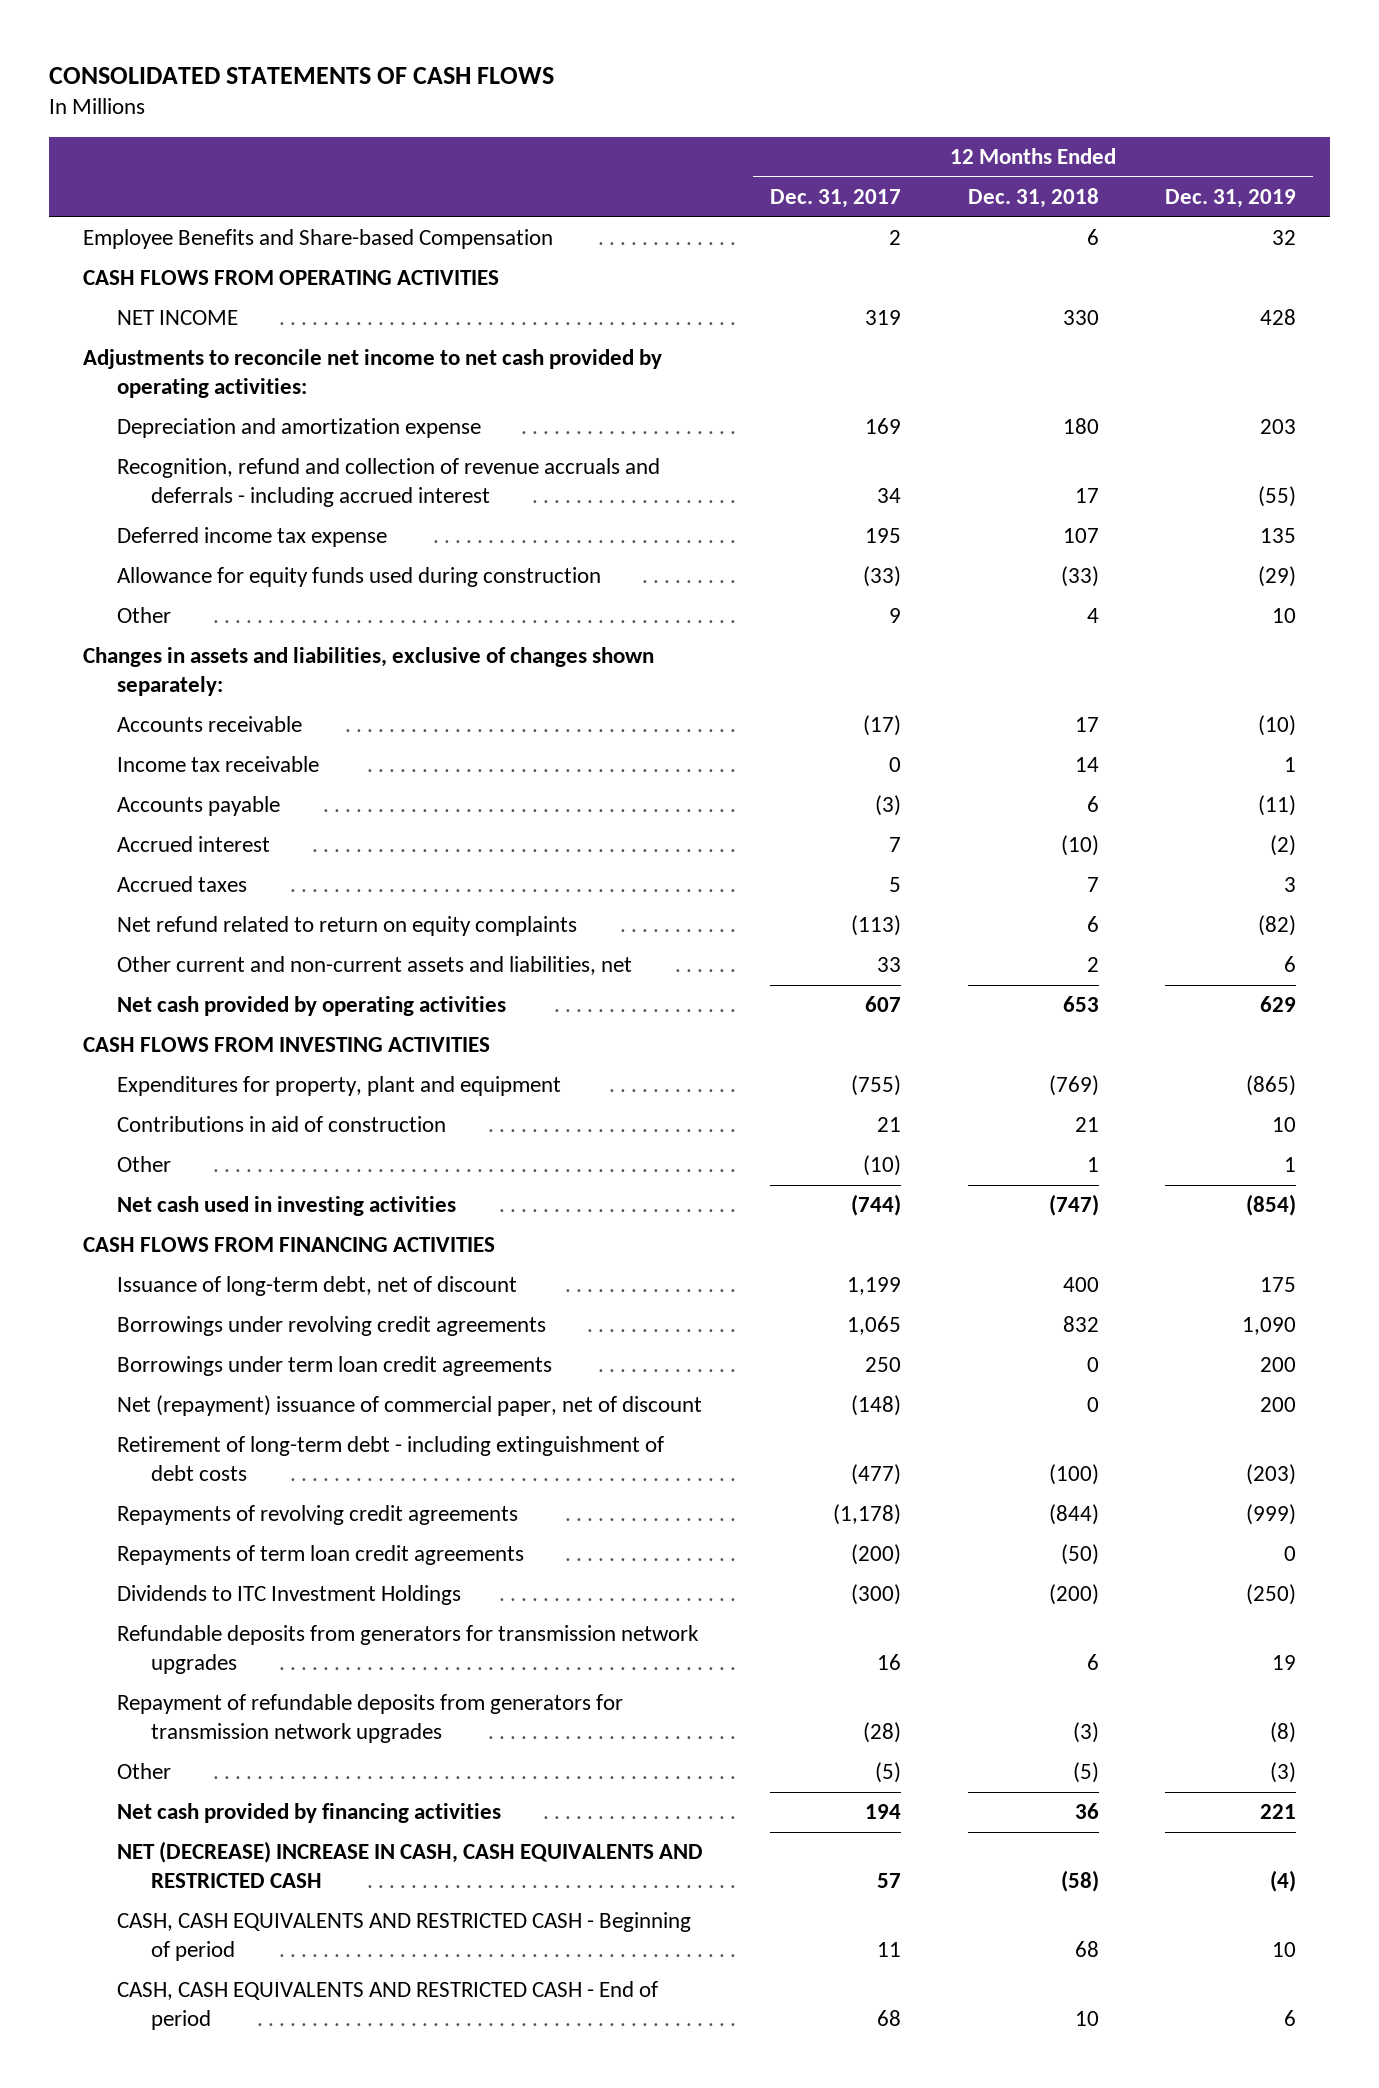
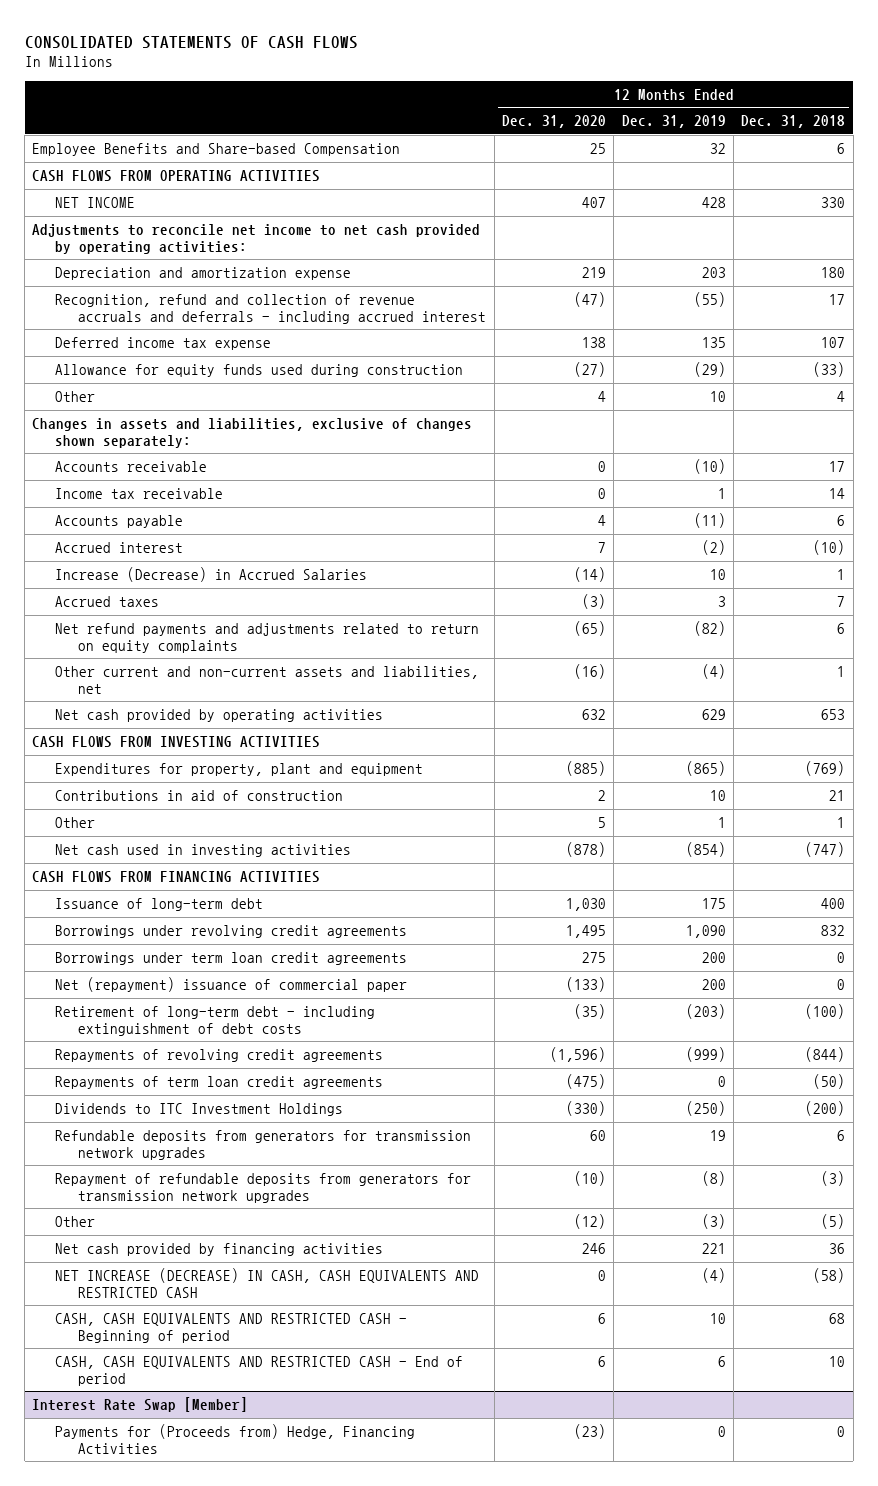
[769,188,901,208] Dec. 31, 2017 -> none
none -> [502,115,607,129] Dec. 31, 2020
none -> [55,566,368,582] Increase (Decrease) in Accrued Salaries
[116,916,577,937] Net refund related to return on equity complaints -> [55,622,480,653] Net refund payments and adjustments related to return on equity complaints
[1086,957,1099,973] 2 -> [837,665,846,677] 1
[1284,956,1297,973] 6 -> [701,663,726,679] (4)
[116,1276,517,1297] Issuance of long-term debt, net of discount -> [55,897,264,911] Issuance of long-term debt
[116,1395,702,1417] Net (repayment) issuance of commercial paper, net of discount -> [55,976,408,992] Net (repayment) issuance of commercial paper
[116,1841,703,1889] NET (DECREASE) INCREASE IN CASH, CASH EQUIVALENTS AND RESTRICTED CASH -> [55,1267,480,1298] NET INCREASE (DECREASE) IN CASH, CASH EQUIVALENTS AND RESTRICTED CASH
none -> [32,1396,249,1412] Interest Rate Swap [Member]
none -> [55,1423,416,1454] Payments for (Proceeds from) Hedge, Financing Activities

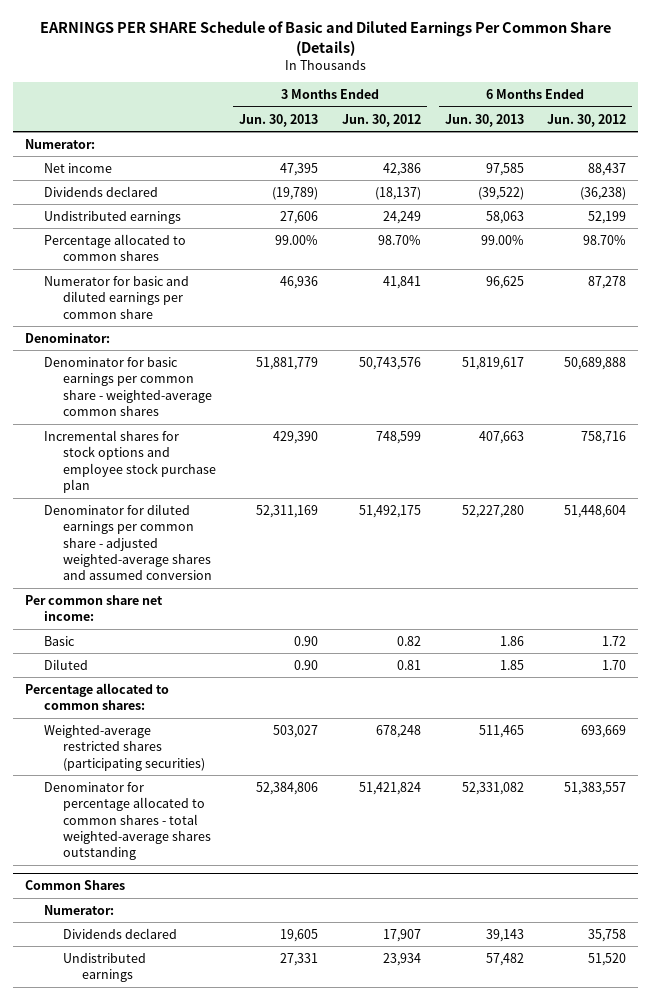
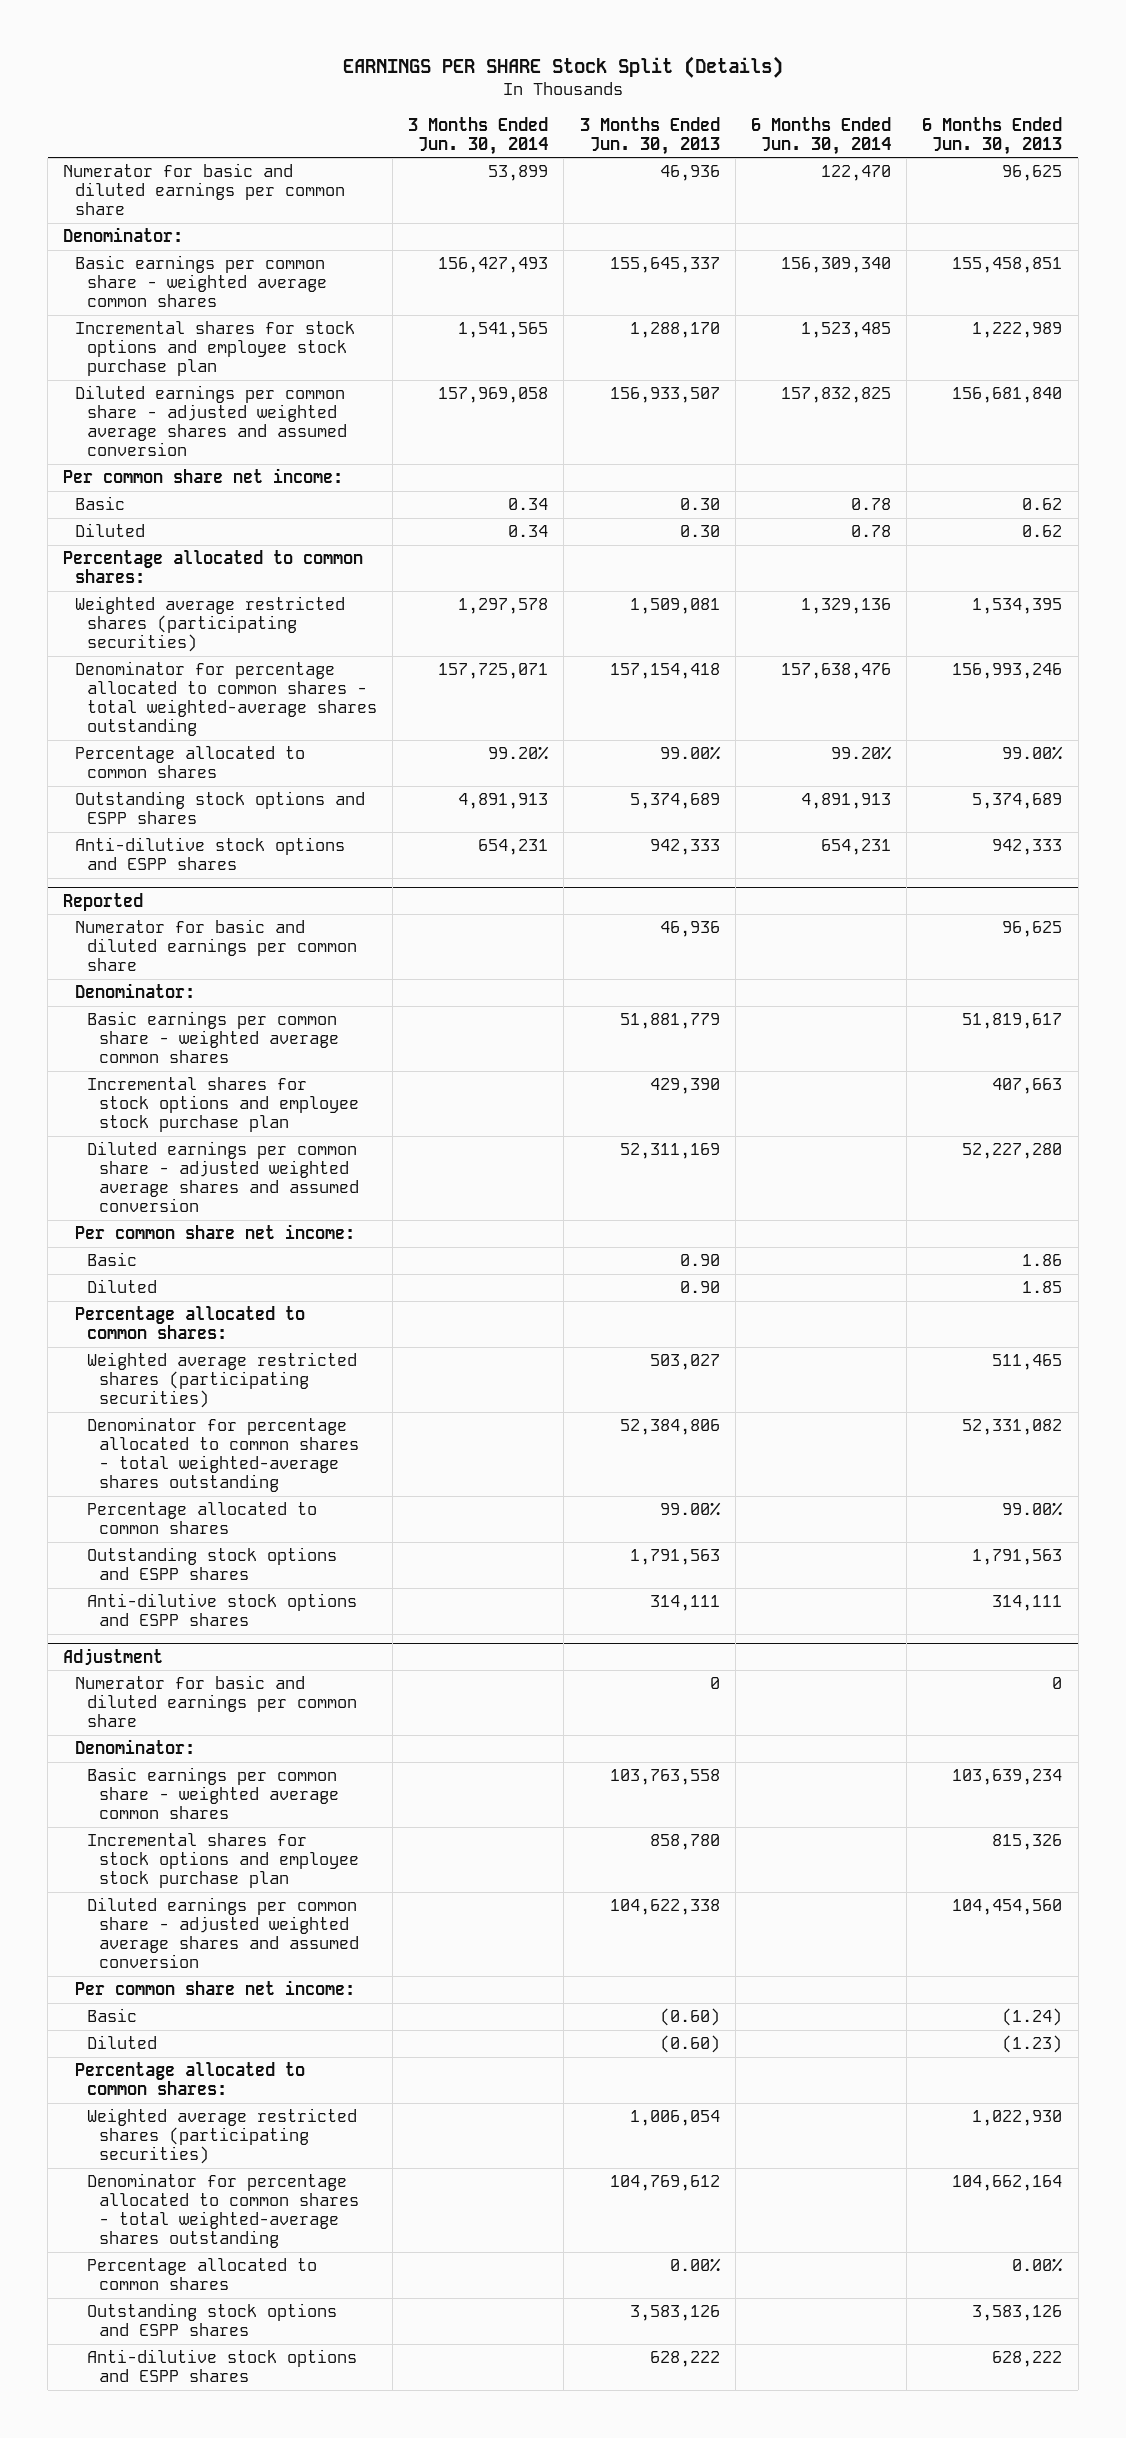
[39,21,611,56] EARNINGS PER SHARE Schedule of Basic and Diluted Earnings Per Common Share (Details) -> [342,56,783,79] EARNINGS PER SHARE Stock Split (Details)
[342,113,422,127] Jun. 30, 2012 -> none
[547,113,627,127] Jun. 30, 2012 -> none
none -> [408,116,549,155] 3 Months Ended Jun. 30, 2014
none -> [751,116,892,155] 6 Months Ended Jun. 30, 2014
[25,138,96,149] Numerator: -> none
[43,162,112,173] Net income -> none
[43,185,158,197] Dividends declared -> none
[43,210,181,224] Undistributed earnings -> none
none -> [63,163,346,216] Numerator for basic and diluted earnings per common share
none -> [63,227,184,243] Denominator:
none -> [75,255,327,308] Basic earnings per common share - weighted average common shares
none -> [75,321,356,377] Incremental shares for stock options and employee stock purchase plan
none -> [75,385,347,457] Diluted earnings per common share - adjusted weighted average shares and assumed conversion
none -> [63,468,344,484] Per common share net income:
none -> [75,496,126,511] Basic
none -> [75,523,146,538] Diluted
none -> [63,550,364,584] Percentage allocated to common shares:
none -> [75,596,346,653] Weighted average restricted shares (participating securities)
none -> [75,661,377,737] Denominator for percentage allocated to common shares - total weighted-average shares outstanding
none -> [75,791,366,825] Outstanding stock options and ESPP shares
none -> [75,837,346,871] Anti-dilutive stock options and ESPP shares
none -> [63,892,144,911] Reported
[43,356,212,416] Denominator for basic earnings per common share - weighted-average common shares -> [86,1011,339,1064] Basic earnings per common share - weighted average common shares
[43,503,212,581] Denominator for diluted earnings per common share - adjusted weighted-average shares and assumed conversion -> [86,1141,359,1213] Diluted earnings per common share - adjusted weighted average shares and assumed conversion
[43,724,205,771] Weighted-average restricted shares (participating securities) -> [86,1352,357,1409] Weighted average restricted shares (participating securities)
[25,880,126,891] Common Shares -> none
[43,904,114,915] Numerator: -> none
[62,927,177,939] Dividends declared -> none
[62,952,146,983] Undistributed earnings -> none
none -> [86,1502,317,1535] Percentage allocated to common shares
none -> [86,1547,337,1581] Outstanding stock options and ESPP shares
none -> [86,1593,357,1627] Anti-dilutive stock options and ESPP shares
none -> [63,1647,164,1666] Adjustment
none -> [75,1675,357,1728] Numerator for basic and diluted earnings per common share
none -> [75,1739,196,1755] Denominator:
none -> [86,1767,339,1820] Basic earnings per common share - weighted average common shares
none -> [86,1833,359,1889] Incremental shares for stock options and employee stock purchase plan
none -> [86,1897,359,1969] Diluted earnings per common share - adjusted weighted average shares and assumed conversion
none -> [75,1980,356,1996] Per common share net income:
none -> [86,2008,137,2023] Basic
none -> [86,2035,157,2050] Diluted
none -> [75,2062,306,2096] Percentage allocated to common shares:
none -> [86,2108,357,2165] Weighted average restricted shares (participating securities)
none -> [86,2173,359,2249] Denominator for percentage allocated to common shares - total weighted-average shares outstanding
none -> [86,2258,317,2291] Percentage allocated to common shares
none -> [86,2303,337,2337] Outstanding stock options and ESPP shares
none -> [86,2349,357,2383] Anti-dilutive stock options and ESPP shares

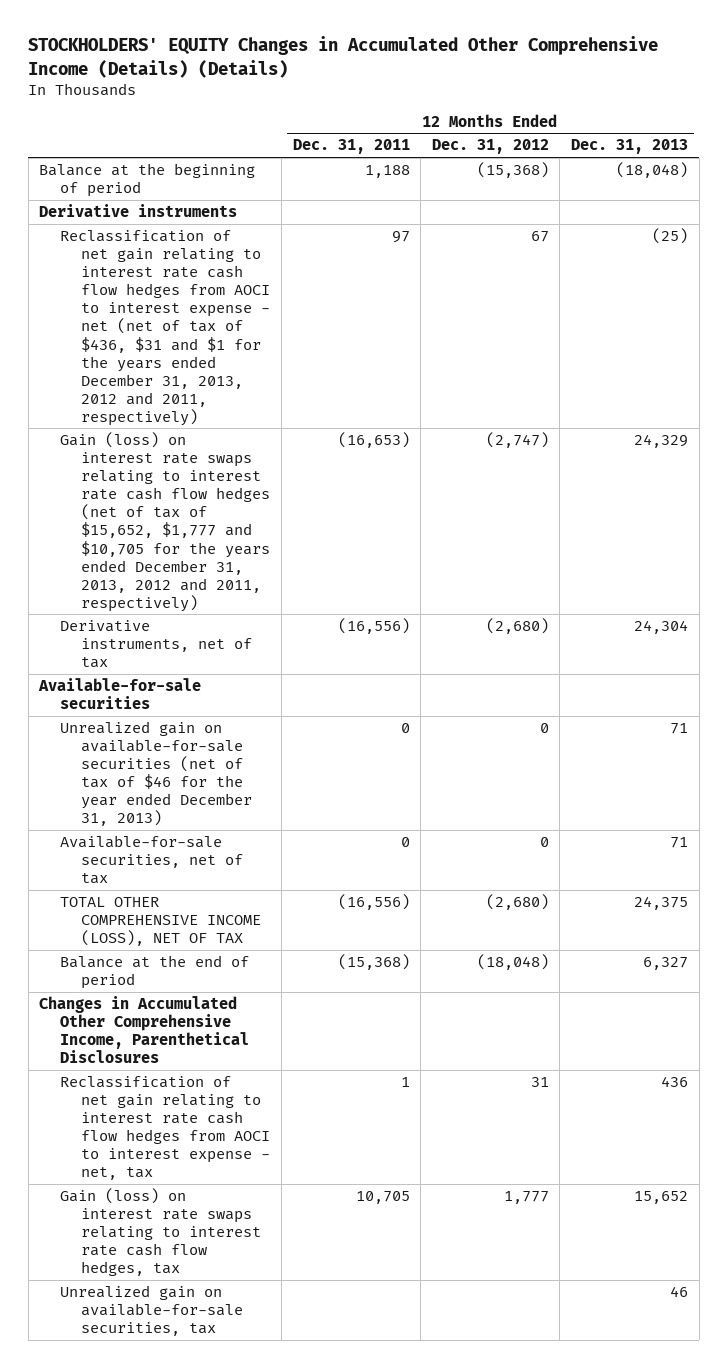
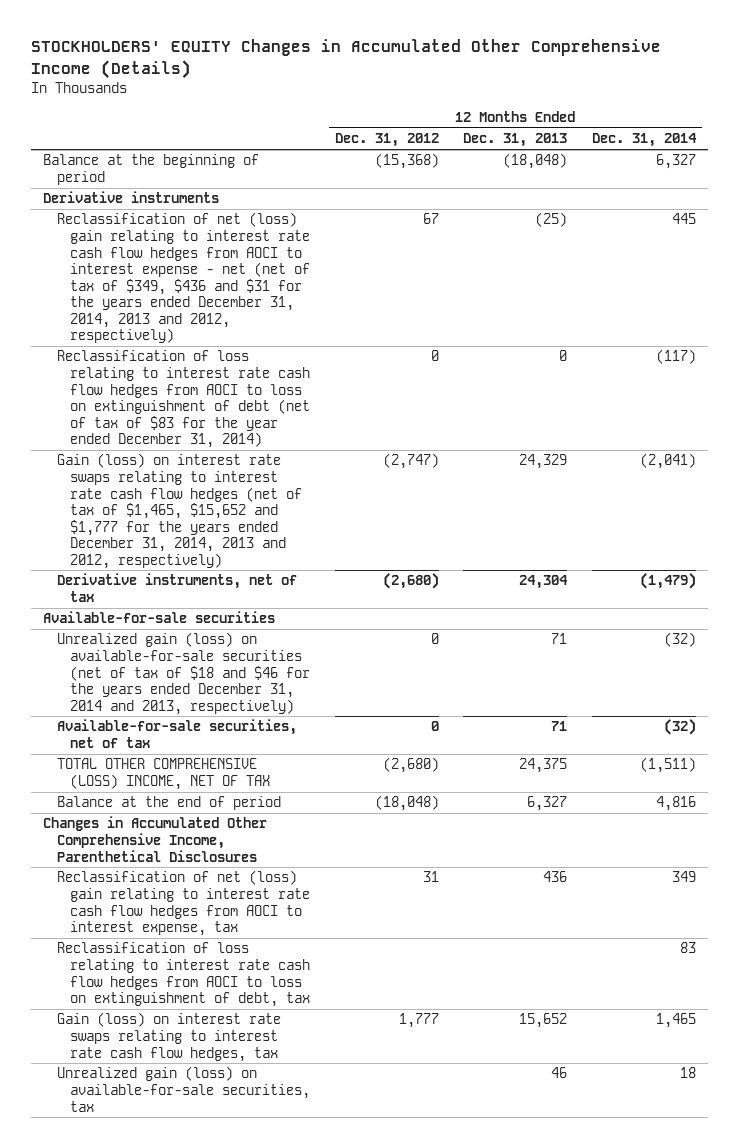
[28,36,659,78] STOCKHOLDERS' EQUITY Changes in Accumulated Other Comprehensive Income (Details) (Details) -> [30,39,661,79] STOCKHOLDERS' EQUITY Changes in Accumulated Other Comprehensive Income (Details)
[292,139,410,155] Dec. 31, 2011 -> none
none -> [591,133,697,148] Dec. 31, 2014
[60,230,271,426] Reclassification of net gain relating to interest rate cash flow hedges from AOCI to interest expense - net (net of tax of $436, $31 and $1 for the years ended December 31, 2013, 2012 and 2011, respectively) -> [56,212,311,344] Reclassification of net (loss) gain relating to interest rate cash flow hedges from AOCI to interest expense - net (net of tax of $349, $436 and $31 for the years ended December 31, 2014, 2013 and 2012, respectively)
none -> [56,350,311,449] Reclassification of loss relating to interest rate cash flow hedges from AOCI to loss on extinguishment of debt (net of tax of $83 for the year ended December 31, 2014)
[60,432,271,612] Gain (loss) on interest rate swaps relating to interest rate cash flow hedges (net of tax of $15,652, $1,777 and $10,705 for the years ended December 31, 2013, 2012 and 2011, respectively) -> [56,453,303,569] Gain (loss) on interest rate swaps relating to interest rate cash flow hedges (net of tax of $1,465, $15,652 and $1,777 for the years ended December 31, 2014, 2013 and 2012, respectively)
[60,721,253,827] Unrealized gain on available-for-sale securities (net of tax of $46 for the year ended December 31, 2013) -> [56,632,311,715] Unrealized gain (loss) on available-for-sale securities (net of tax of $18 and $46 for the years ended December 31, 2014 and 2013, respectively)
[60,897,262,947] TOTAL OTHER COMPREHENSIVE INCOME (LOSS), NET OF TAX -> [56,758,271,791] TOTAL OTHER COMPREHENSIVE (LOSS) INCOME, NET OF TAX
[60,1076,271,1181] Reclassification of net gain relating to interest rate cash flow hedges from AOCI to interest expense - net, tax -> [56,870,311,937] Reclassification of net (loss) gain relating to interest rate cash flow hedges from AOCI to interest expense, tax
none -> [56,942,311,1008] Reclassification of loss relating to interest rate cash flow hedges from AOCI to loss on extinguishment of debt, tax
[60,1285,244,1337] Unrealized gain on available-for-sale securities, tax -> [56,1066,311,1112] Unrealized gain (loss) on available-for-sale securities, tax

